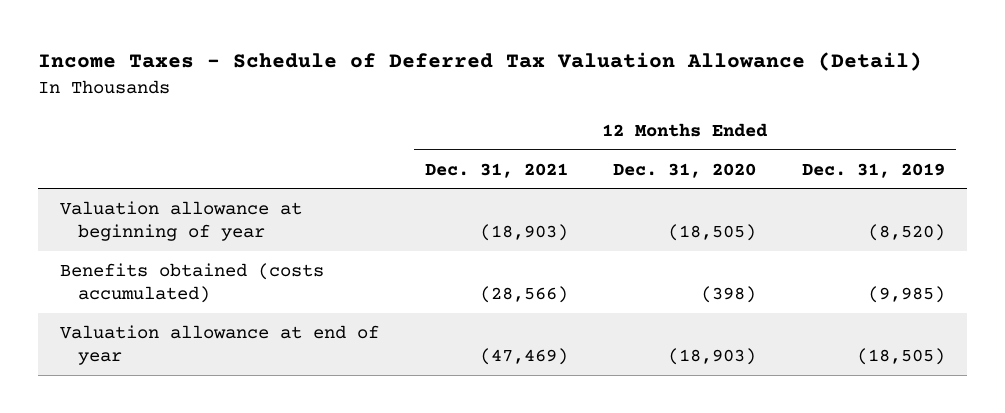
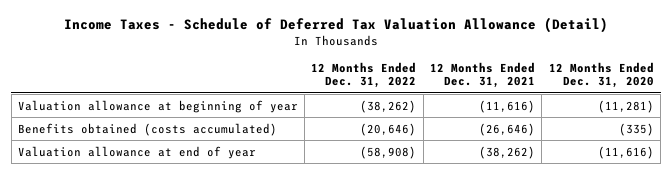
[801,162,945,178] Dec. 31, 2019 -> none
none -> [311,61,417,89] 12 Months Ended Dec. 31, 2022
[479,224,568,242] (18,903) -> [479,99,536,113] (11,616)
[668,224,757,242] (18,505) -> [597,99,654,113] (11,281)
[479,286,568,304] (28,566) -> [479,122,536,136] (26,646)
[701,286,757,304] (398) -> [618,122,654,136] (335)
[479,348,568,366] (47,469) -> [479,145,536,159] (38,262)
[668,348,757,366] (18,903) -> [597,145,654,159] (11,616)

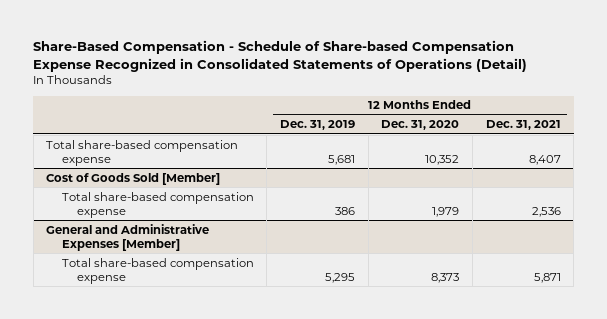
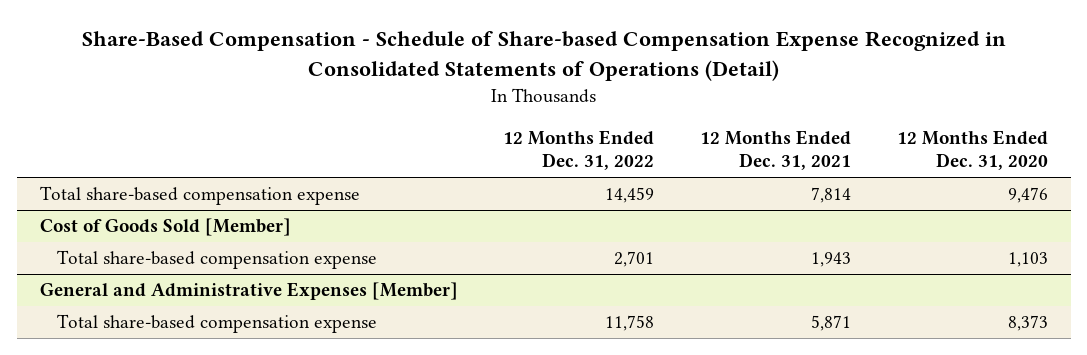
[279,120,355,131] Dec. 31, 2019 -> none
none -> [503,129,655,171] 12 Months Ended Dec. 31, 2022
[425,154,460,165] 10,352 -> [1007,187,1048,204] 9,476
[528,154,561,165] 8,407 -> [811,187,852,204] 7,814
[432,206,460,217] 1,979 -> [1007,252,1048,268] 1,103
[531,206,561,217] 2,536 -> [811,252,852,268] 1,943

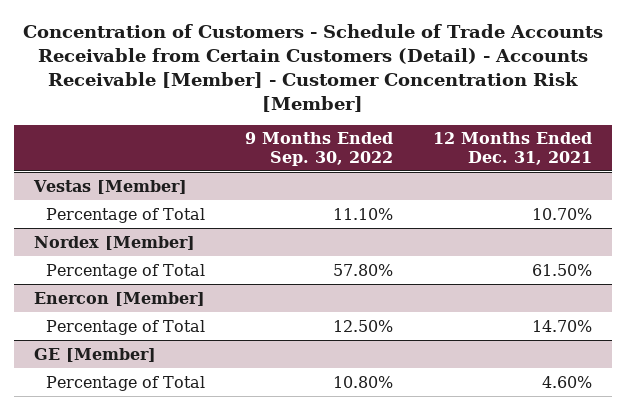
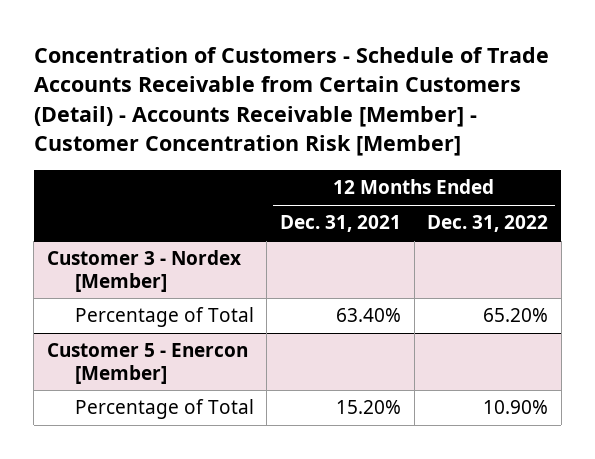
[245,132,394,166] 9 Months Ended Sep. 30, 2022 -> none
none -> [427,215,549,233] Dec. 31, 2022
[34,291,206,306] Enercon [Member] -> none
[46,319,206,335] Percentage of Total -> none
[34,347,157,362] GE [Member] -> none
[46,375,206,391] Percentage of Total -> none
[33,179,188,194] Vestas [Member] -> [46,250,241,292] Customer 3 - Nordex [Member]
[532,207,593,220] 10.70% -> [336,308,402,323] 63.40%
[34,235,196,250] Nordex [Member] -> [46,343,248,384] Customer 5 - Enercon [Member]
[532,263,593,276] 61.50% -> [336,400,402,415] 15.20%

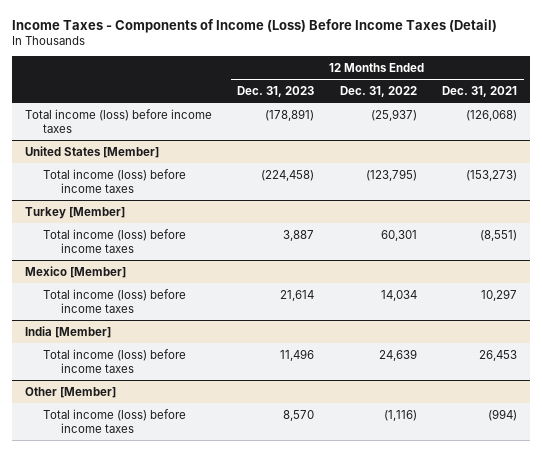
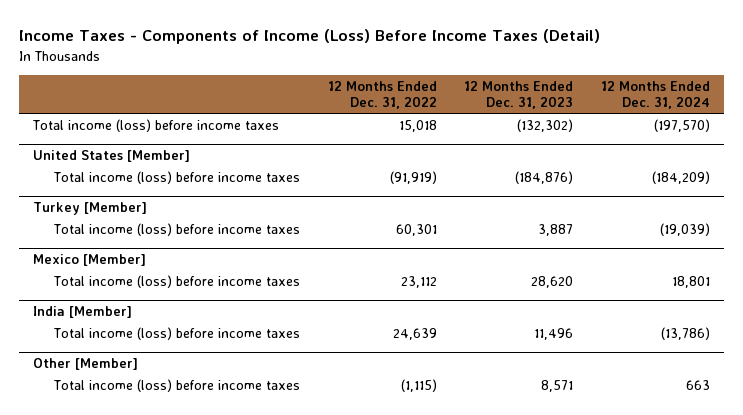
[442,86,518,98] Dec. 31, 2021 -> none
none -> [601,80,711,110] 12 Months Ended Dec. 31, 2024
[265,108,315,121] (178,891) -> [517,118,574,132] (132,302)
[370,108,417,121] (25,937) -> [398,119,437,132] 15,018
[261,169,315,181] (224,458) -> [515,170,574,184] (184,876)
[365,168,417,181] (123,795) -> [389,170,437,184] (91,919)
[280,289,315,301] 21,614 -> [531,275,574,288] 28,620
[380,289,417,301] 14,034 -> [400,275,437,288] 23,112
[283,409,315,421] 8,570 -> [541,379,574,392] 8,571
[383,409,417,421] (1,116) -> [400,378,437,392] (1,115)

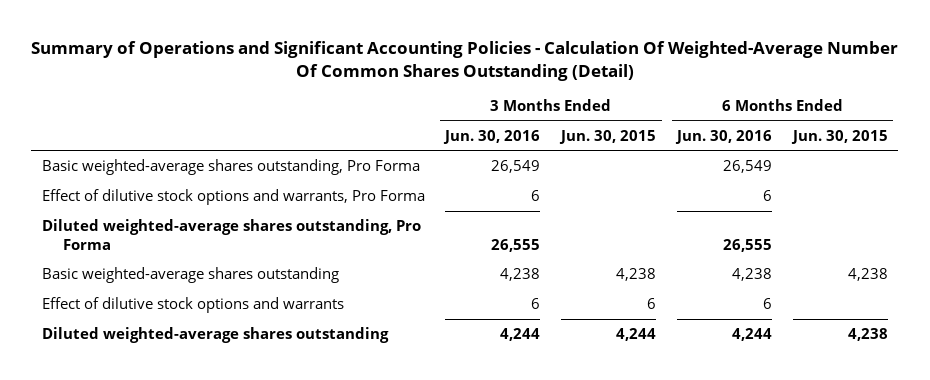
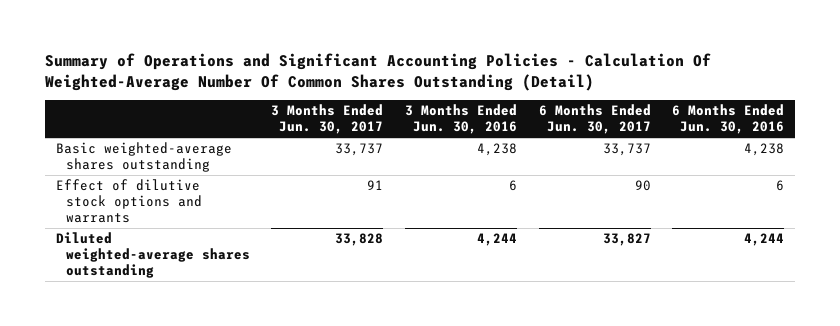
[559,129,657,144] Jun. 30, 2015 -> none
[791,129,889,144] Jun. 30, 2015 -> none
none -> [271,104,384,135] 3 Months Ended Jun. 30, 2017
none -> [538,104,651,135] 6 Months Ended Jun. 30, 2017
[41,158,420,175] Basic weighted-average shares outstanding, Pro Forma -> none
[41,188,425,205] Effect of dilutive stock options and warrants, Pro Forma -> none
[41,218,421,250] Diluted weighted-average shares outstanding, Pro Forma -> none

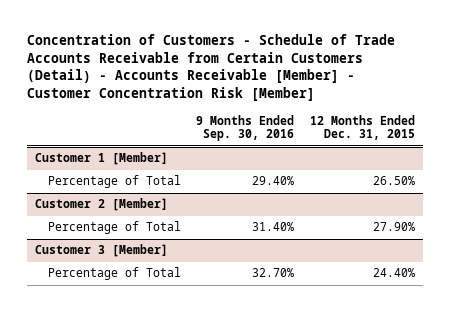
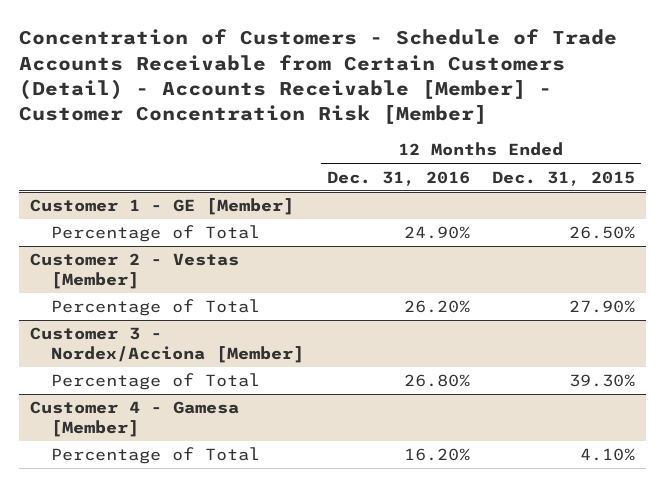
[196,114,295,142] 9 Months Ended Sep. 30, 2016 -> none
none -> [326,170,470,186] Dec. 31, 2016
[35,152,169,166] Customer 1 [Member] -> [30,198,295,216] Customer 1 - GE [Member]
[35,198,169,212] Customer 2 [Member] -> [30,253,240,290] Customer 2 - Vestas [Member]
[35,244,169,258] Customer 3 [Member] -> [30,327,305,364] Customer 3 - Nordex/Acciona [Member]
[373,268,416,278] 24.40% -> [569,374,636,388] 39.30%
none -> [30,401,240,438] Customer 4 - Gamesa [Member]
none -> [51,447,261,465] Percentage of Total

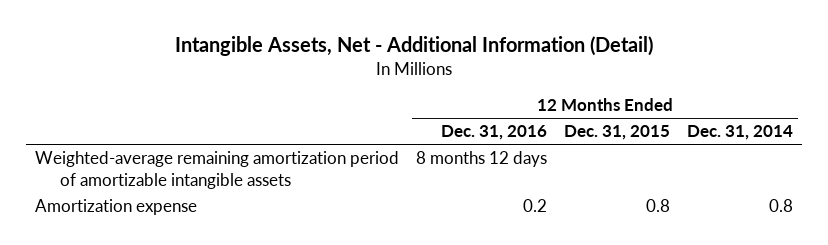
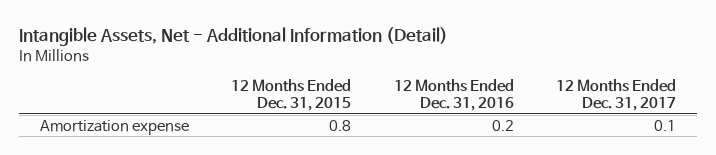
[687,125,794,141] Dec. 31, 2014 -> none
none -> [555,78,676,112] 12 Months Ended Dec. 31, 2017
[34,151,399,190] Weighted-average remaining amortization period of amortizable intangible assets -> none

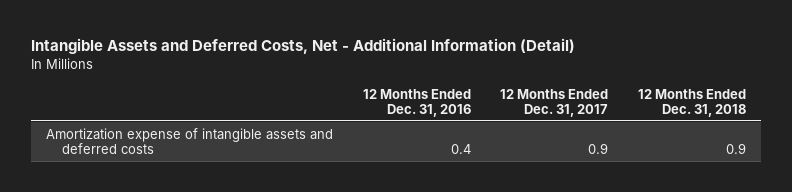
[18,27,448,47] Intangible Assets, Net - Additional Information (Detail) -> [31,38,576,55] Intangible Assets and Deferred Costs, Net - Additional Information (Detail)
[231,78,352,112] 12 Months Ended Dec. 31, 2015 -> none
none -> [637,88,746,117] 12 Months Ended Dec. 31, 2018
[39,119,189,135] Amortization expense -> [45,127,333,154] Amortization expense of intangible assets and deferred costs
[491,119,514,131] 0.2 -> [450,143,471,154] 0.4
[653,119,676,131] 0.1 -> [588,142,609,154] 0.9

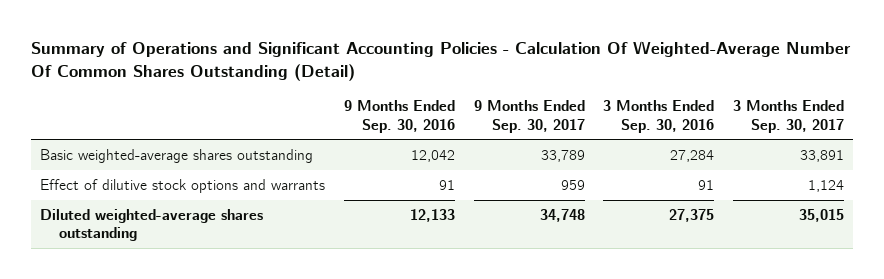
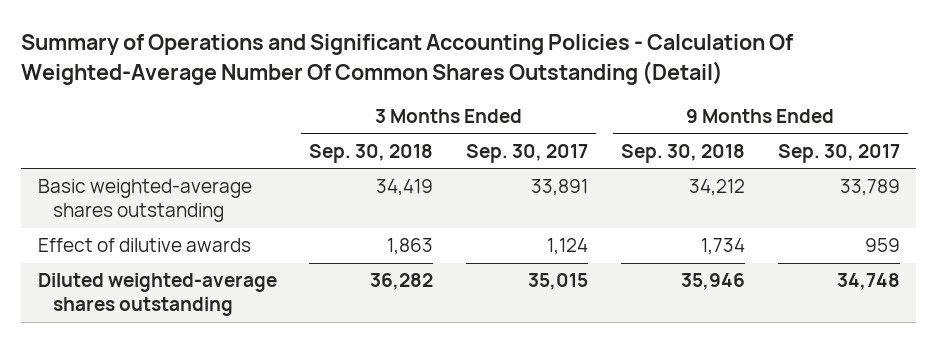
[344,100,456,133] 9 Months Ended Sep. 30, 2016 -> none
[603,100,715,133] 3 Months Ended Sep. 30, 2016 -> none
none -> [309,143,434,163] Sep. 30, 2018
none -> [620,143,745,163] Sep. 30, 2018
[40,178,326,193] Effect of dilutive stock options and warrants -> [37,238,251,253] Effect of dilutive awards

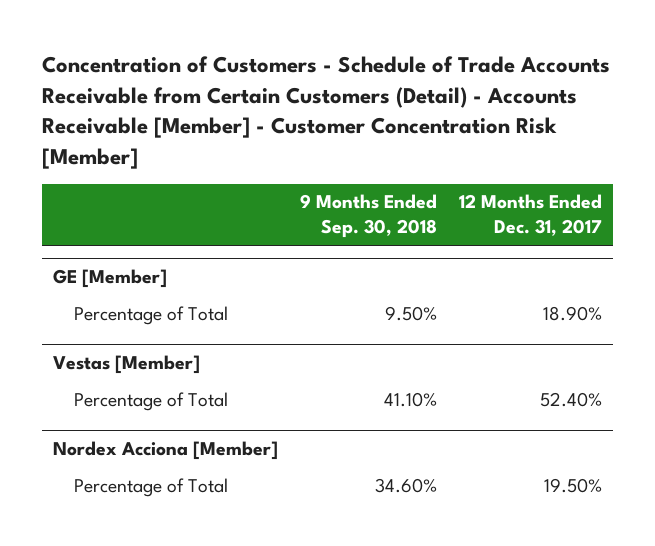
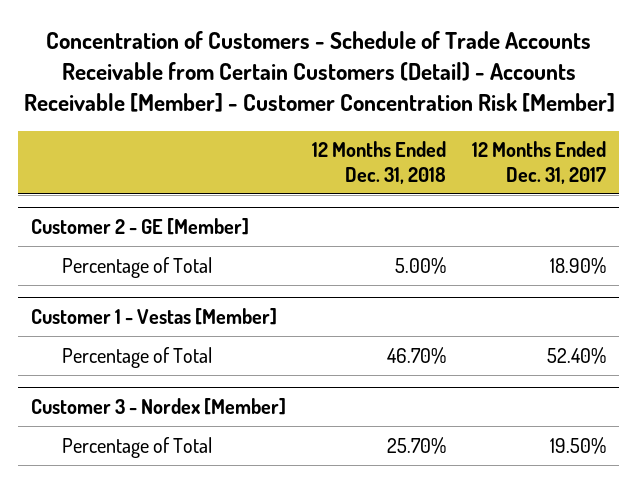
[299,194,437,239] 9 Months Ended Sep. 30, 2018 -> none
none -> [312,141,447,184] 12 Months Ended Dec. 31, 2018
[52,269,167,289] GE [Member] -> [31,217,250,235] Customer 2 - GE [Member]
[52,355,200,375] Vestas [Member] -> [31,307,278,325] Customer 1 - Vestas [Member]
[52,441,278,461] Nordex Acciona [Member] -> [31,397,287,415] Customer 3 - Nordex [Member]

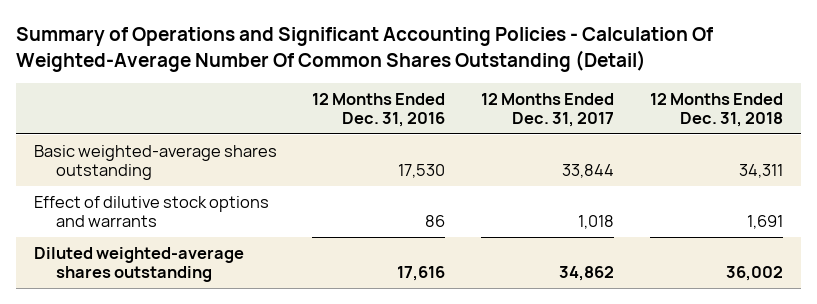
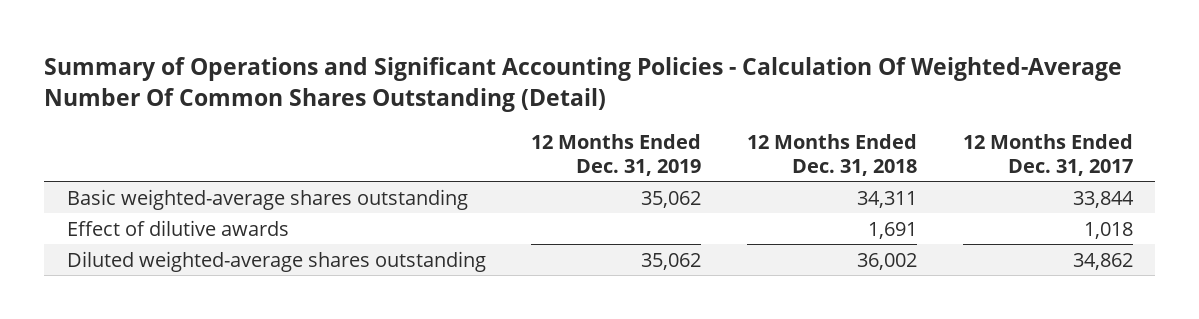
[312,92,446,128] 12 Months Ended Dec. 31, 2016 -> none
none -> [531,133,702,176] 12 Months Ended Dec. 31, 2019
[33,195,269,227] Effect of dilutive stock options and warrants -> [66,219,289,236] Effect of dilutive awards

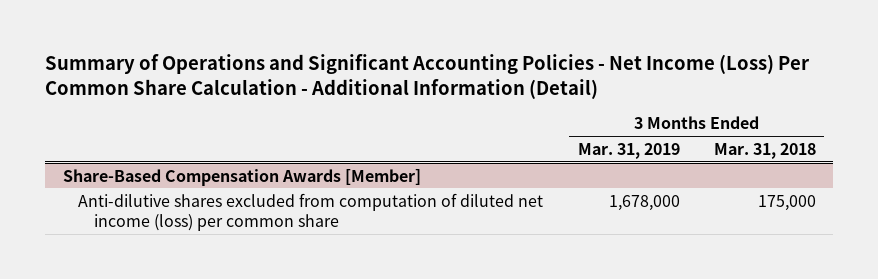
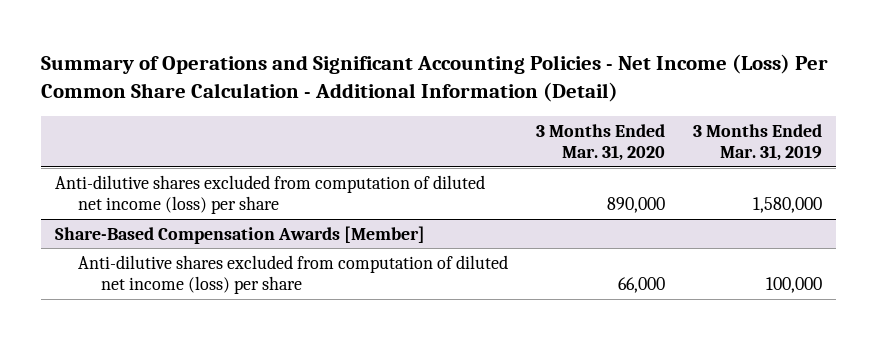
[713,142,816,159] Mar. 31, 2018 -> none
none -> [536,123,666,162] 3 Months Ended Mar. 31, 2020
none -> [55,174,486,215] Anti-dilutive shares excluded from computation of diluted net income (loss) per share
[78,192,544,231] Anti-dilutive shares excluded from computation of diluted net income (loss) per common share -> [78,254,509,295] Anti-dilutive shares excluded from computation of diluted net income (loss) per share
[608,194,680,211] 1,678,000 -> [766,277,823,294] 100,000

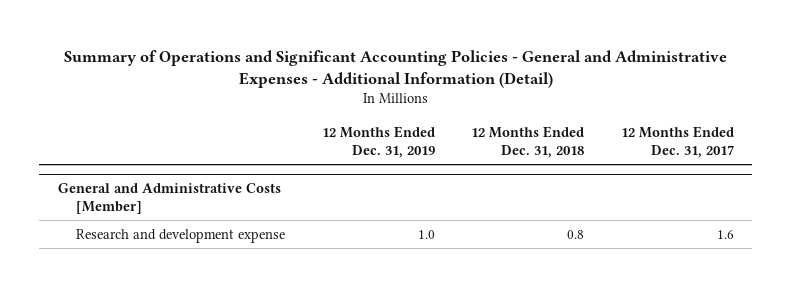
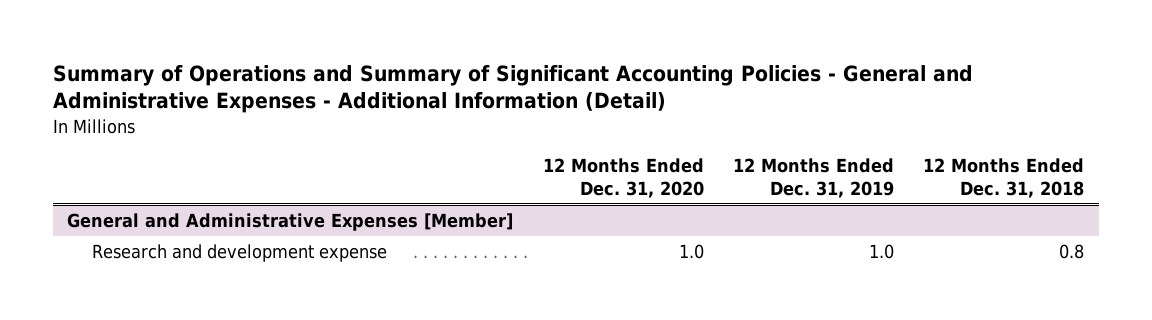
[63,49,727,88] Summary of Operations and Significant Accounting Policies - General and Administrative Expenses - Additional Information (Detail) -> [52,64,973,114] Summary of Operations and Summary of Significant Accounting Policies - General and Administrative Expenses - Additional Information (Detail)
[620,125,734,158] 12 Months Ended Dec. 31, 2017 -> none
none -> [542,158,704,199] 12 Months Ended Dec. 31, 2020
[57,182,281,215] General and Administrative Costs [Member] -> [67,212,514,231] General and Administrative Expenses [Member]

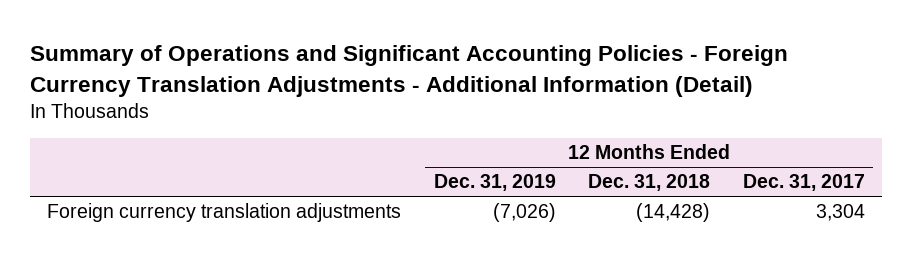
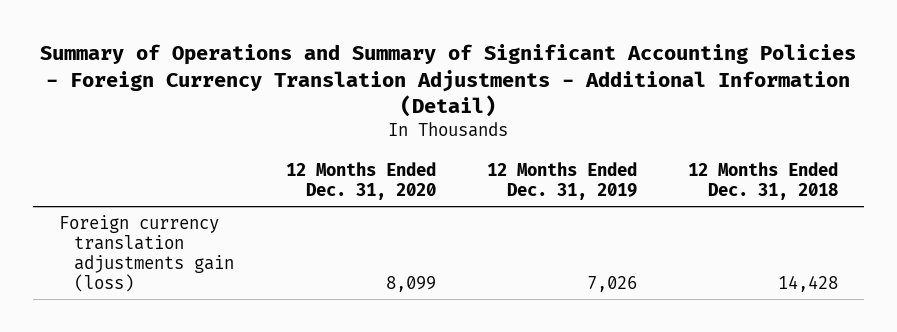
[30,45,789,97] Summary of Operations and Significant Accounting Policies - Foreign Currency Translation Adjustments - Additional Information (Detail) -> [40,43,857,118] Summary of Operations and Summary of Significant Accounting Policies - Foreign Currency Translation Adjustments - Additional Information (Detail)
[743,174,866,192] Dec. 31, 2017 -> none
none -> [285,161,436,200] 12 Months Ended Dec. 31, 2020
[46,203,401,223] Foreign currency translation adjustments -> [58,215,235,293] Foreign currency translation adjustments gain (loss)
[492,203,556,223] (7,026) -> [586,276,637,293] 7,026
[636,203,711,223] (14,428) -> [778,275,839,293] 14,428

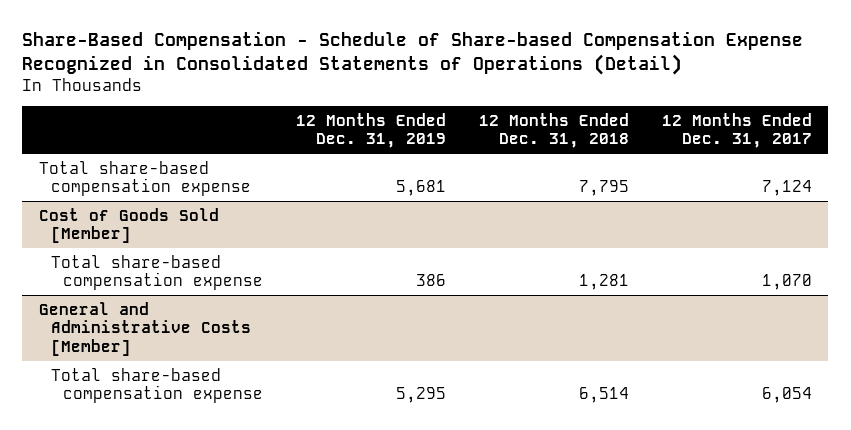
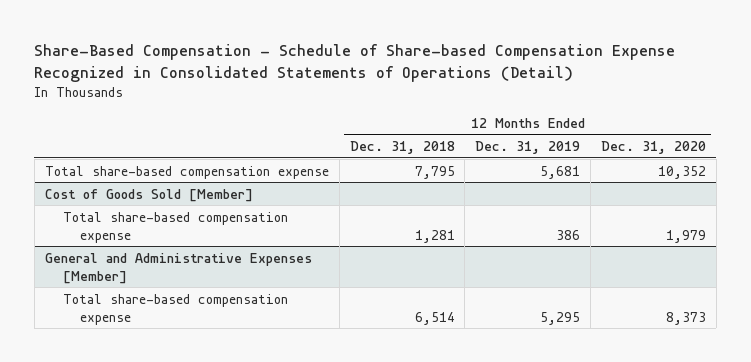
[661,112,812,149] 12 Months Ended Dec. 31, 2017 -> none
none -> [601,140,707,154] Dec. 31, 2020
[38,301,252,356] General and Administrative Costs [Member] -> [44,252,312,284] General and Administrative Expenses [Member]

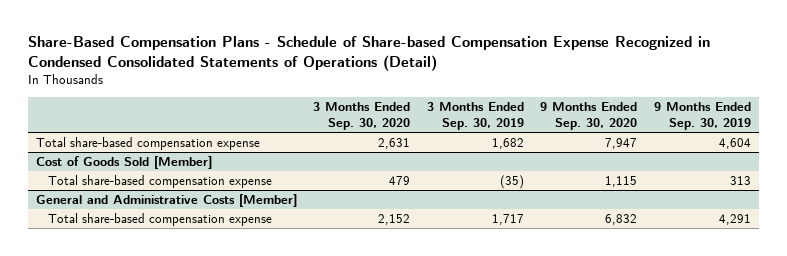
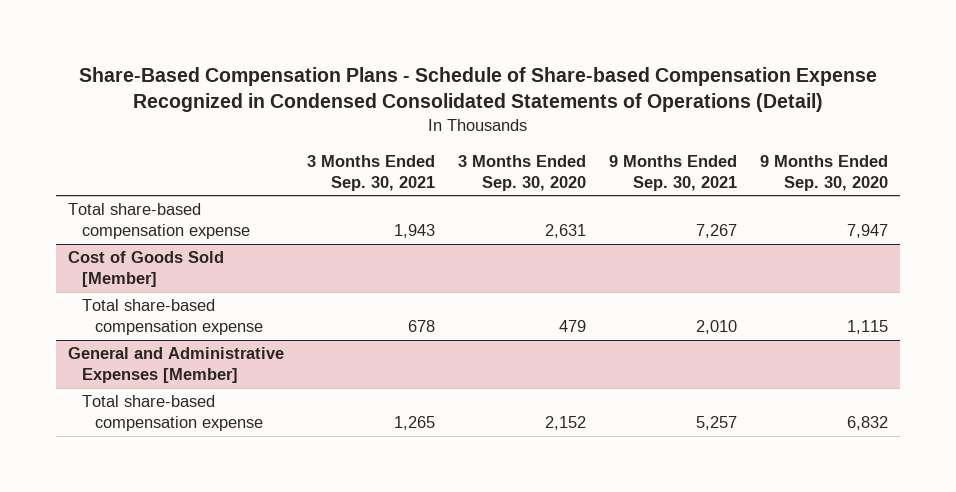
[426,101,524,131] 3 Months Ended Sep. 30, 2019 -> none
[653,101,751,131] 9 Months Ended Sep. 30, 2019 -> none
none -> [306,154,435,191] 3 Months Ended Sep. 30, 2021
none -> [609,154,738,191] 9 Months Ended Sep. 30, 2021
[35,194,297,208] General and Administrative Costs [Member] -> [67,347,284,384] General and Administrative Expenses [Member]

